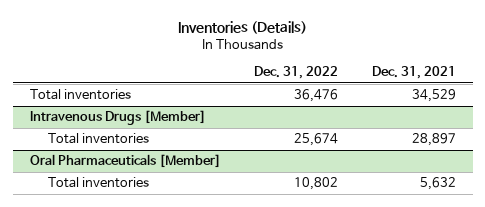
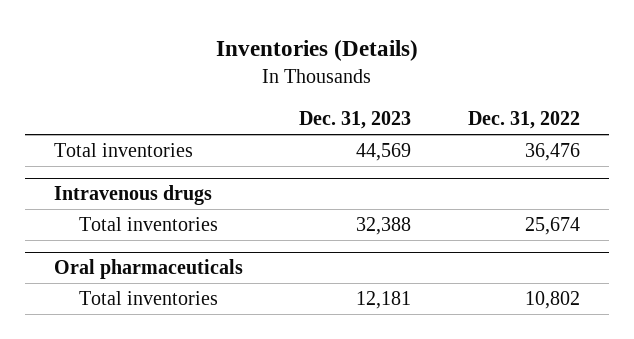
[371,66,456,80] Dec. 31, 2021 -> none
none -> [299,110,412,129] Dec. 31, 2023
[29,110,206,126] Intravenous Drugs [Member] -> [53,185,212,206] Intravenous drugs
[29,154,221,169] Oral Pharmaceuticals [Member] -> [53,259,243,280] Oral pharmaceuticals

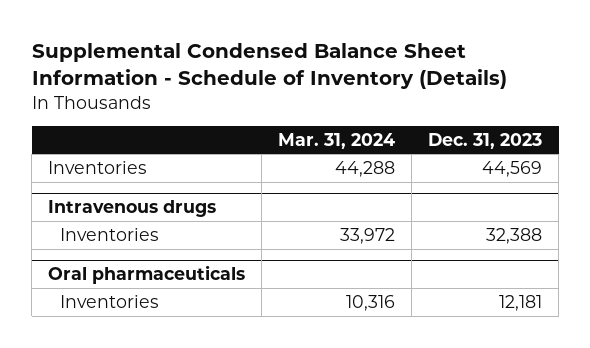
[215,40,418,62] Inventories (Details) -> [31,43,507,90] Supplemental Condensed Balance Sheet Information - Schedule of Inventory (Details)
[468,110,581,129] Dec. 31, 2022 -> none
none -> [278,132,396,149] Mar. 31, 2024
[53,143,193,158] Total inventories -> [48,160,148,174] Inventories
[79,217,219,232] Total inventories -> [60,227,160,241] Inventories
[79,291,219,306] Total inventories -> [60,294,160,308] Inventories

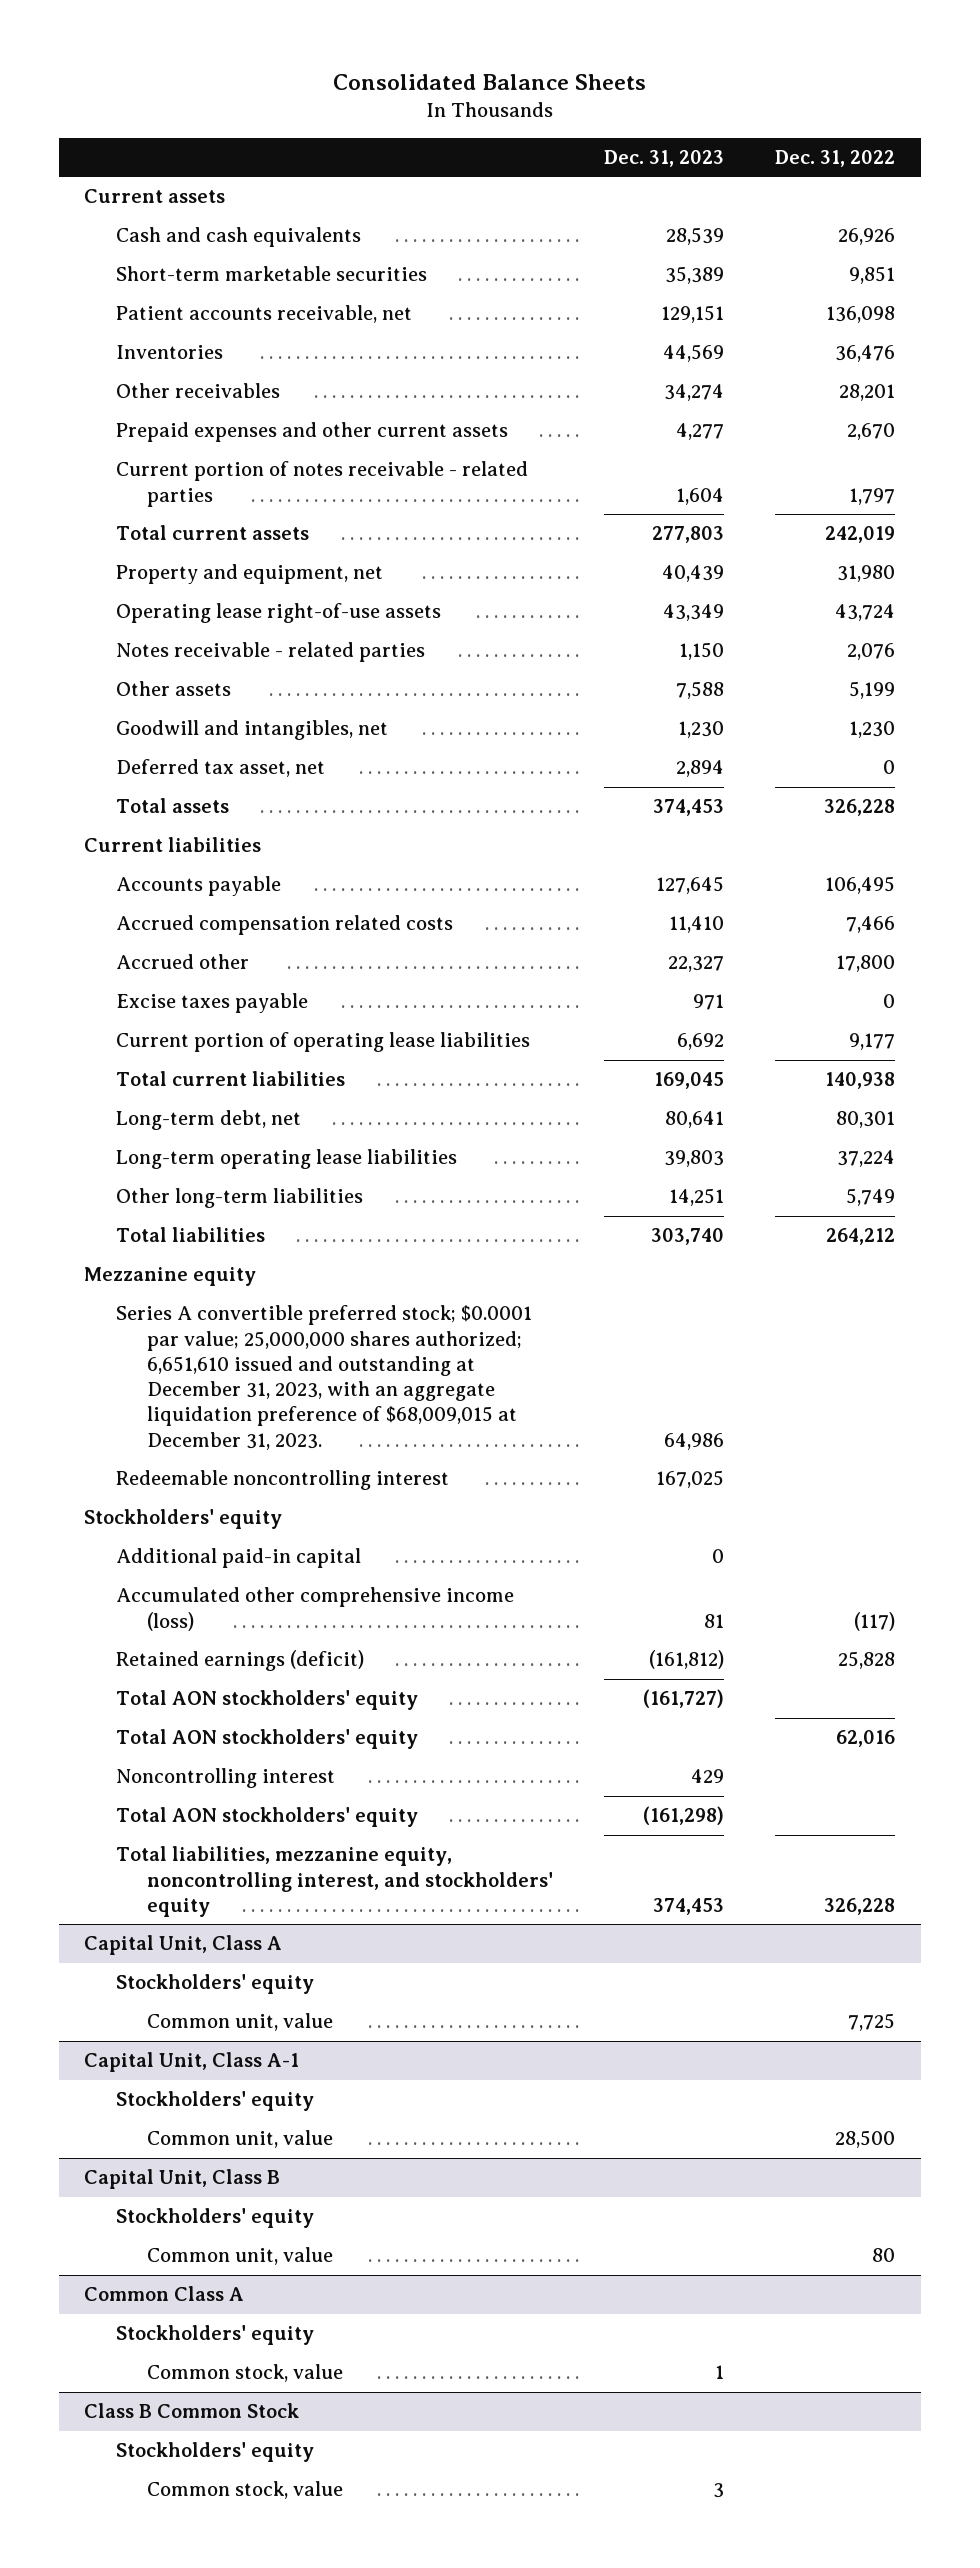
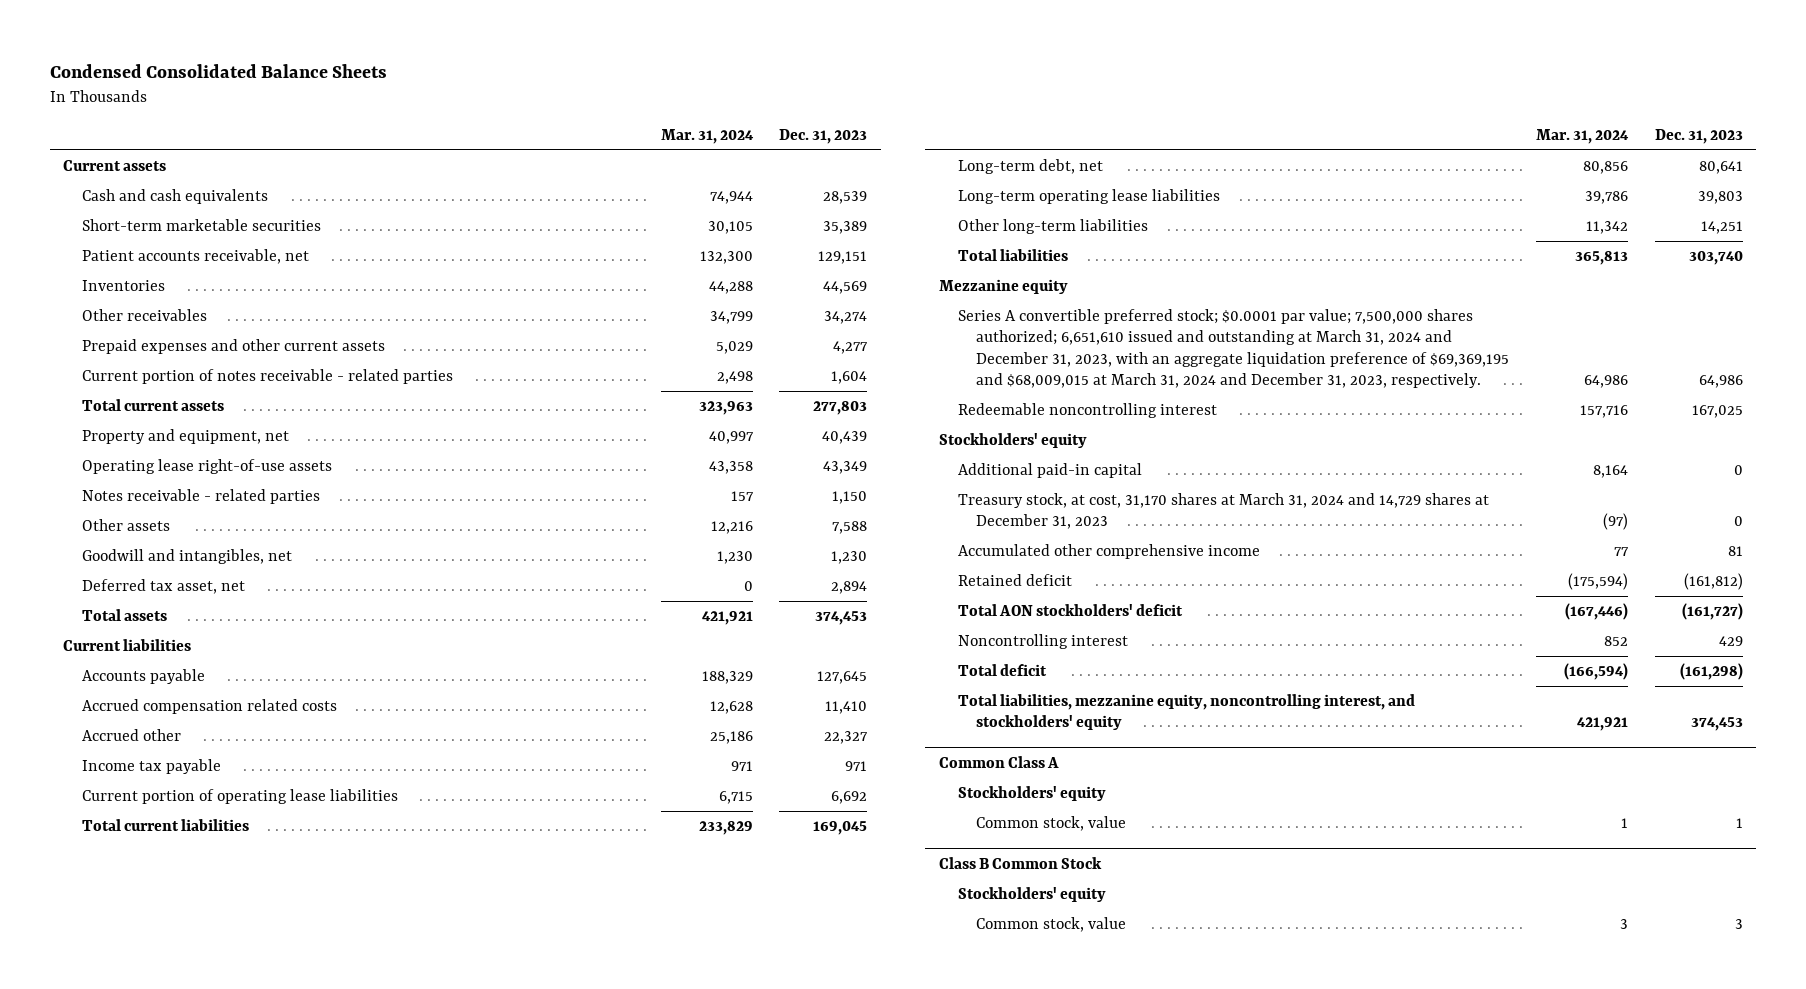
[332,74,646,91] Consolidated Balance Sheets -> [50,63,388,78] Condensed Consolidated Balance Sheets
[775,149,896,167] Dec. 31, 2022 -> none
none -> [660,129,754,145] Mar. 31, 2024
[115,993,308,1014] Excise taxes payable -> [82,759,222,775] Income tax payable
[115,1305,532,1450] Series A convertible preferred stock; $0.0001 par value; 25,000,000 shares authorized; 6,651,610 issued and outstanding at December 31, 2023, with an aggregate liquidation preference of $68,009,015 at December 31, 2023. -> [957,309,1510,388] Series A convertible preferred stock; $0.0001 par value; 7,500,000 shares authorized; 6,651,610 issued and outstanding at March 31, 2024 and December 31, 2023, with an aggregate liquidation preference of $69,369,195 and $68,009,015 at March 31, 2024 and December 31, 2023, respectively.
[115,1729,418,1750] Total AON stockholders' equity -> none
none -> [957,493,1489,530] Treasury stock, at cost, 31,170 shares at March 31, 2024 and 14,729 shares at December 31, 2023
[115,1587,514,1631] Accumulated other comprehensive income (loss) -> [957,544,1260,560] Accumulated other comprehensive income
[115,1650,364,1672] Retained earnings (deficit) -> [957,574,1072,587] Retained deficit
[115,1690,418,1711] Total AON stockholders' equity -> [957,604,1183,617] Total AON stockholders' deficit
[115,1807,418,1828] Total AON stockholders' equity -> [957,664,1047,677] Total deficit
[84,1935,283,1956] Capital Unit, Class A -> none
[115,1974,314,1995] Stockholders' equity -> none
[147,2013,334,2032] Common unit, value -> none
[84,2052,300,2073] Capital Unit, Class A-1 -> none
[115,2091,314,2112] Stockholders' equity -> none
[147,2130,334,2149] Common unit, value -> none
[84,2169,281,2190] Capital Unit, Class B -> none
[115,2208,314,2229] Stockholders' equity -> none
[147,2247,334,2266] Common unit, value -> none

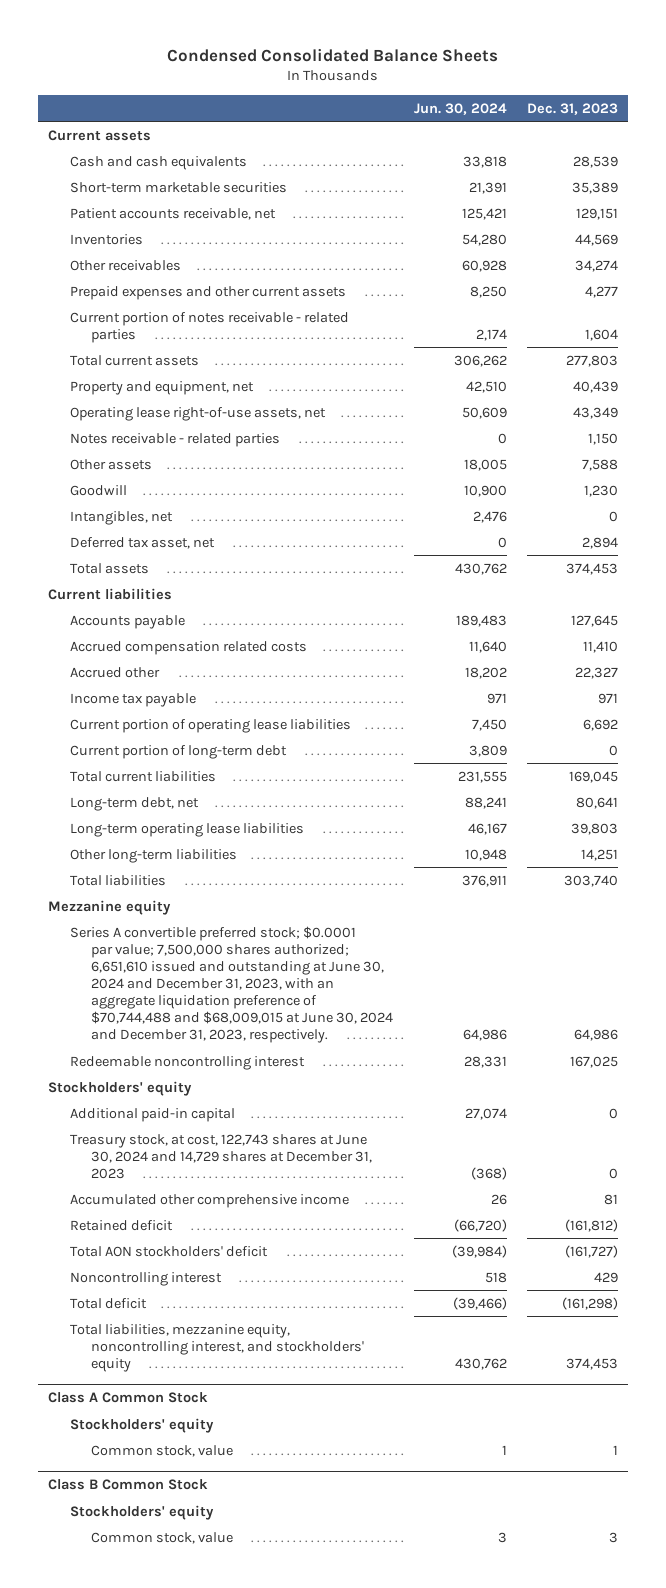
[660,129,754,145] Mar. 31, 2024 -> none
none -> [413,102,507,115] Jun. 30, 2024
[82,459,333,475] Operating lease right-of-use assets -> [69,406,326,421] Operating lease right-of-use assets, net
[82,549,293,565] Goodwill and intangibles, net -> [69,484,127,496] Goodwill
none -> [69,510,173,525] Intangibles, net
none -> [69,744,287,759] Current portion of long-term debt
[957,309,1510,388] Series A convertible preferred stock; $0.0001 par value; 7,500,000 shares authorized; 6,651,610 issued and outstanding at March 31, 2024 and December 31, 2023, with an aggregate liquidation preference of $69,369,195 and $68,009,015 at March 31, 2024 and December 31, 2023, respectively. -> [69,925,394,1044] Series A convertible preferred stock; $0.0001 par value; 7,500,000 shares authorized; 6,651,610 issued and outstanding at June 30, 2024 and December 31, 2023, with an aggregate liquidation preference of $70,744,488 and $68,009,015 at June 30, 2024 and December 31, 2023, respectively.
[957,493,1489,530] Treasury stock, at cost, 31,170 shares at March 31, 2024 and 14,729 shares at December 31, 2023 -> [69,1133,373,1179] Treasury stock, at cost, 122,743 shares at June 30, 2024 and 14,729 shares at December 31, 2023
[938,755,1059,768] Common Class A -> [47,1392,208,1404] Class A Common Stock

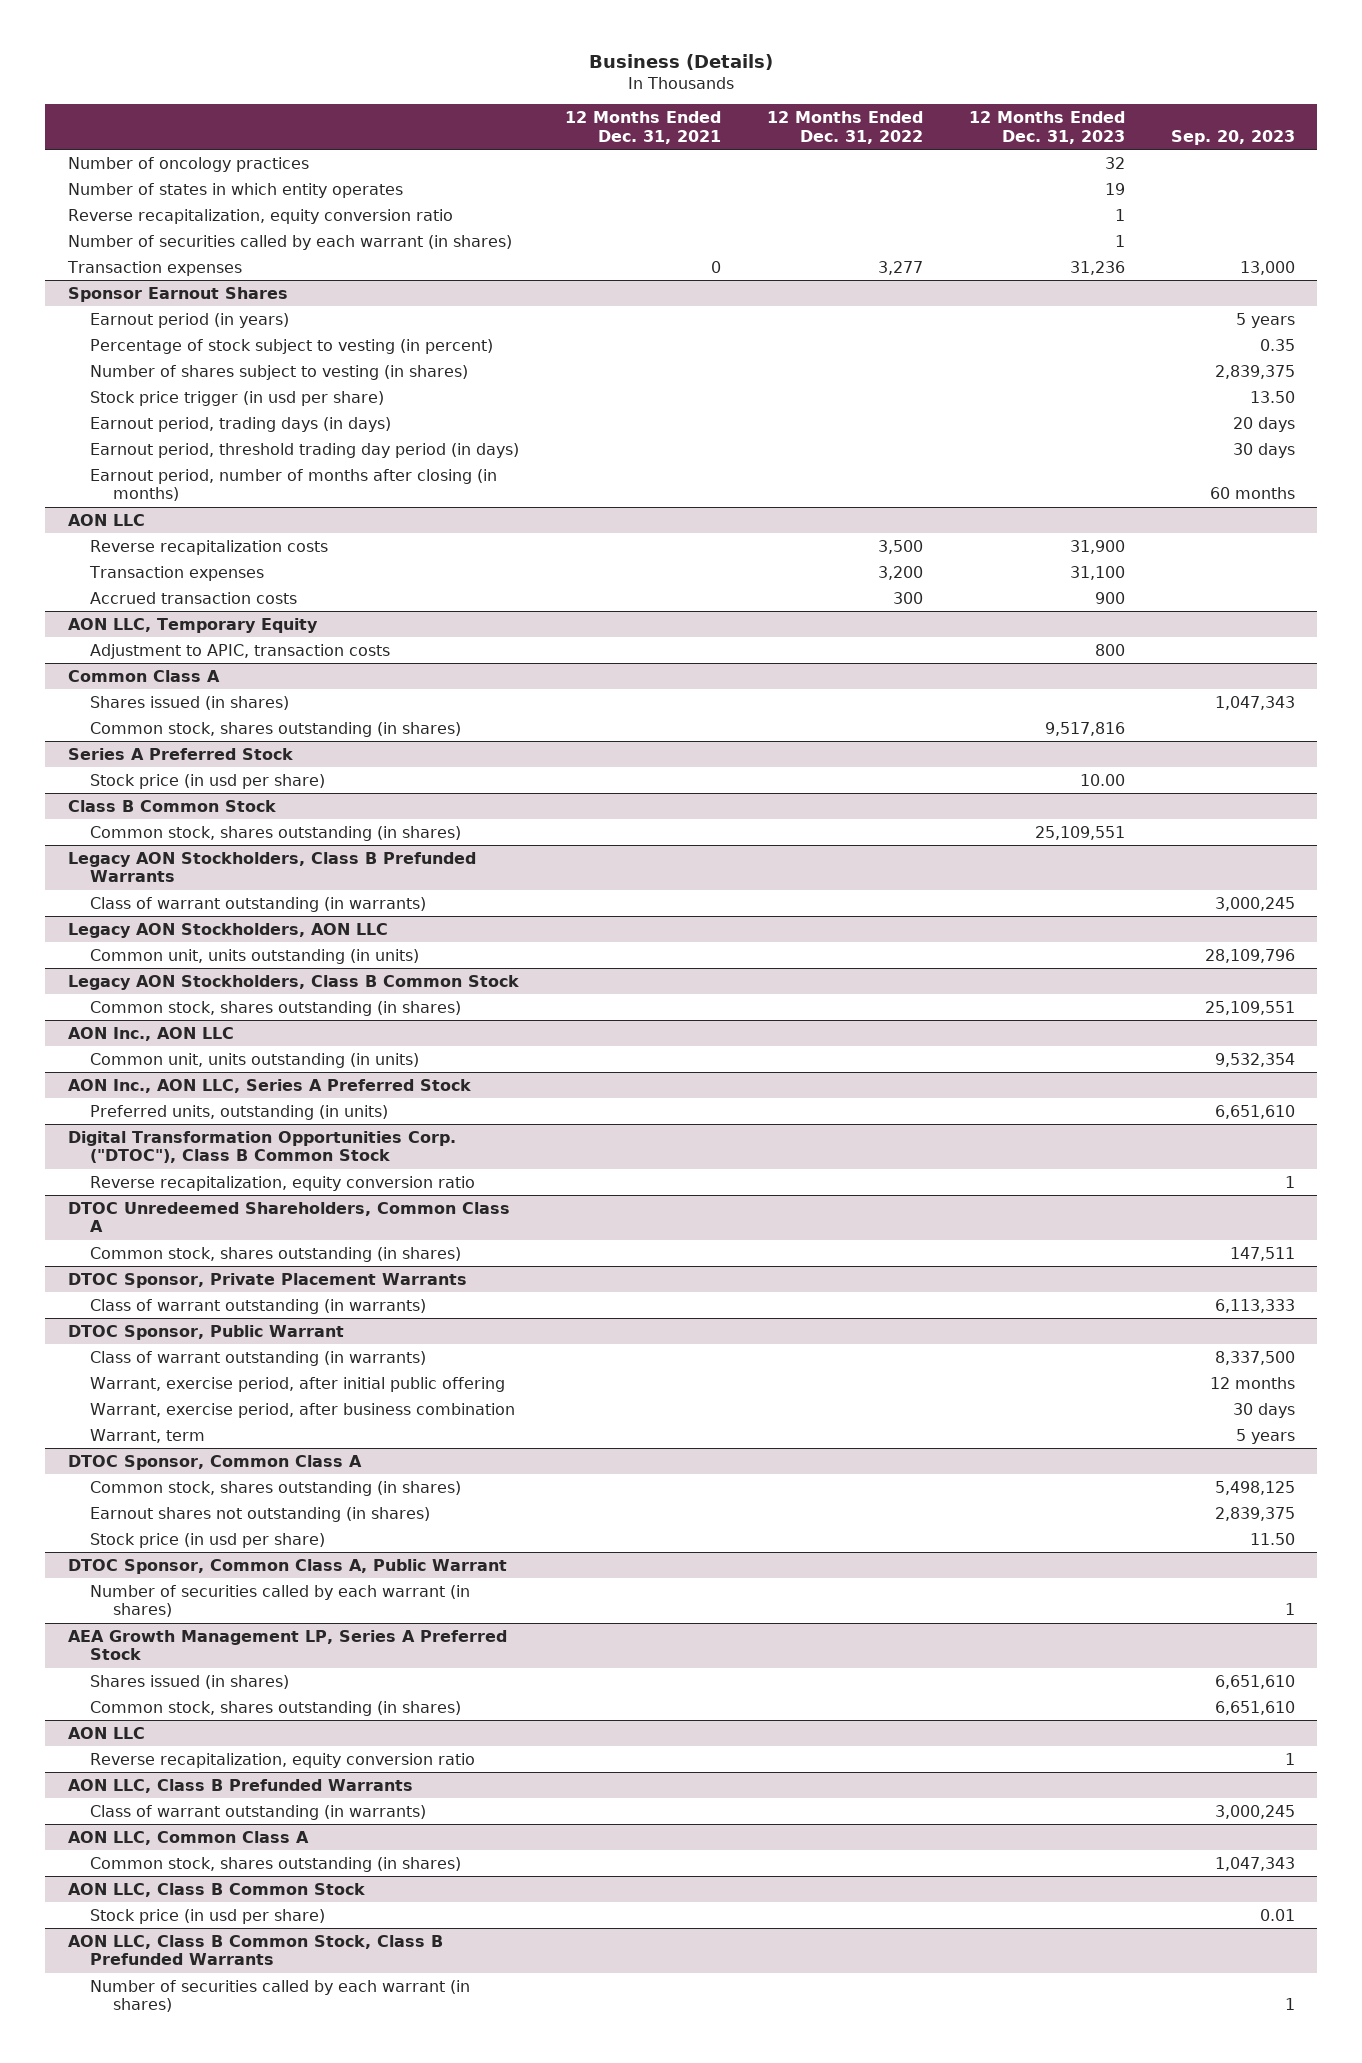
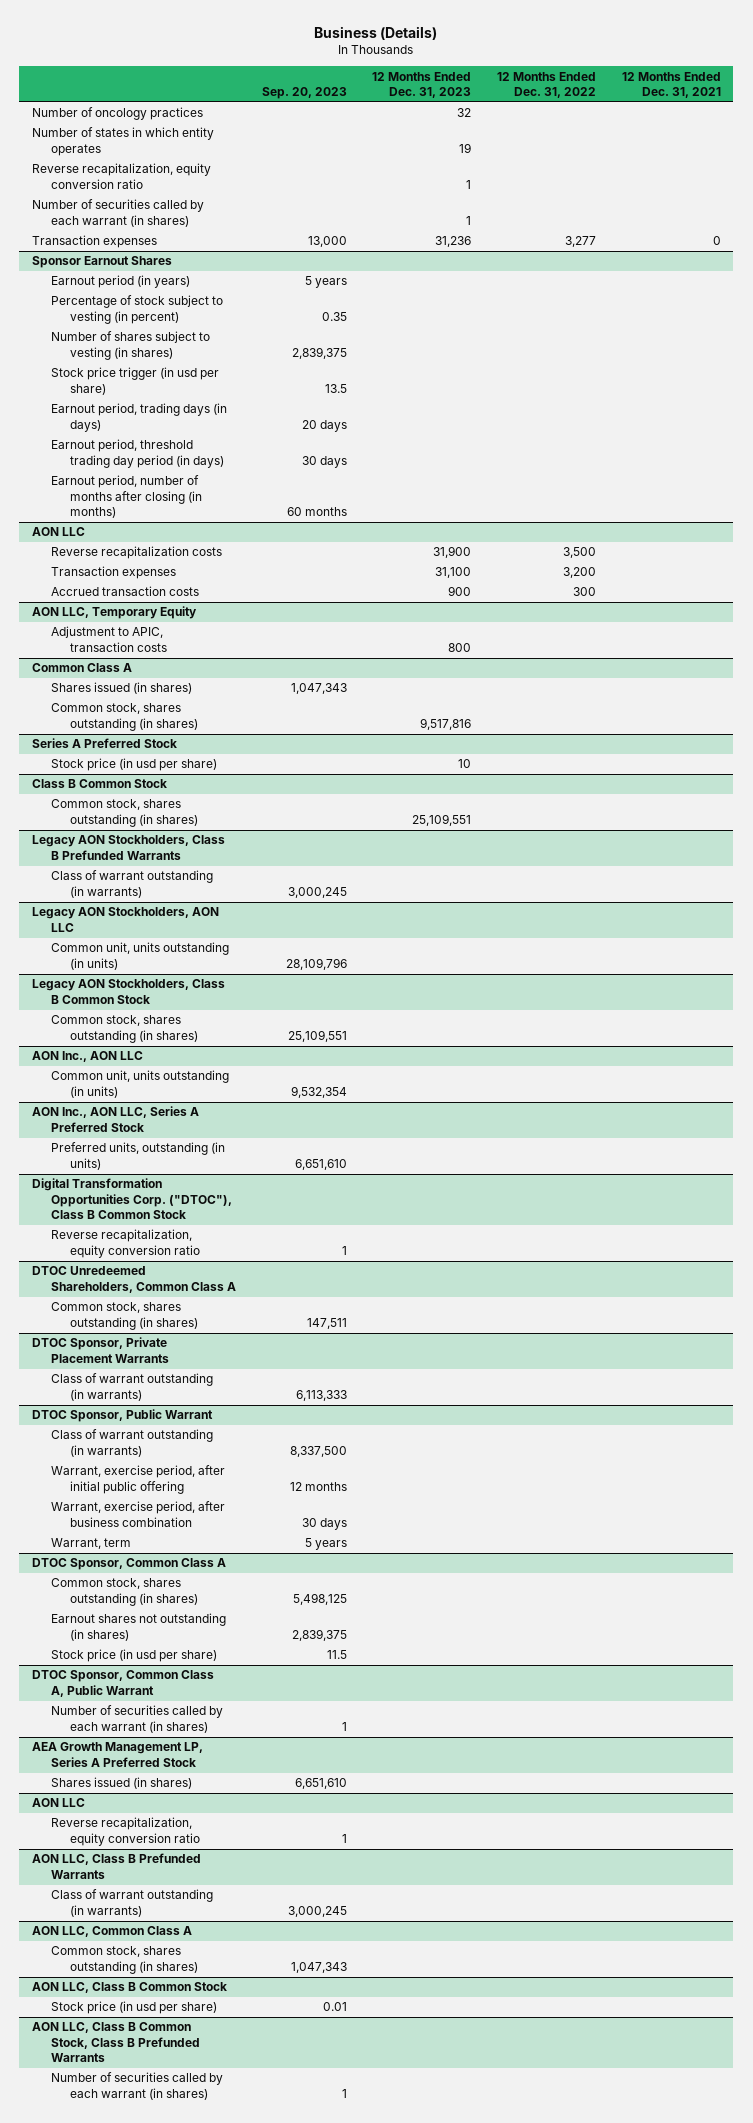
[1249,390,1295,403] 13.50 -> [324,383,347,393] 13.5
[1079,773,1125,786] 10.00 -> [458,759,472,769] 10
[1249,1532,1295,1545] 11.50 -> [326,1650,347,1660] 11.5
[90,1700,462,1716] Common stock, shares outstanding (in shares) -> none

